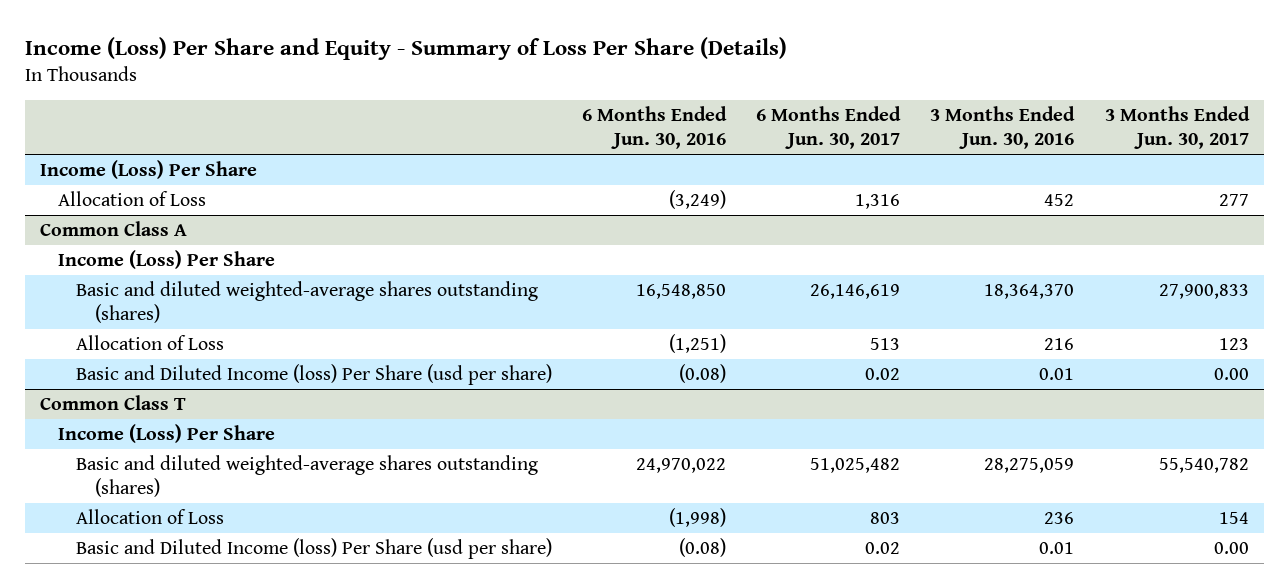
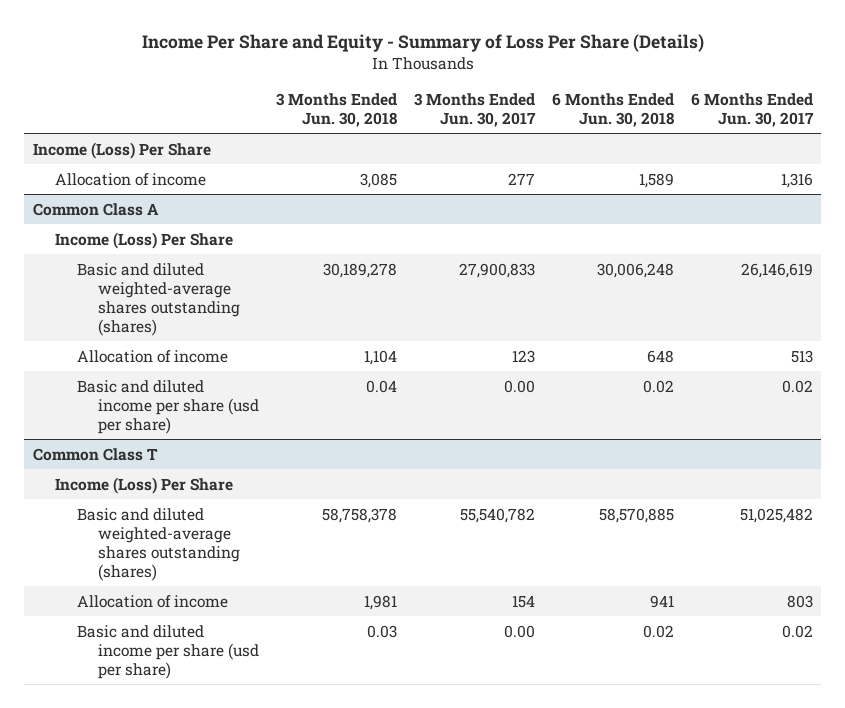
[24,36,787,60] Income (Loss) Per Share and Equity - Summary of Loss Per Share (Details) -> [141,34,704,53] Income Per Share and Equity - Summary of Loss Per Share (Details)
[582,106,728,150] 6 Months Ended Jun. 30, 2016 -> none
[930,106,1076,150] 3 Months Ended Jun. 30, 2016 -> none
none -> [276,92,398,127] 3 Months Ended Jun. 30, 2018
none -> [551,92,674,127] 6 Months Ended Jun. 30, 2018
[57,191,206,207] Allocation of Loss -> [54,172,206,186] Allocation of income
[76,335,225,351] Allocation of Loss -> [76,349,228,363] Allocation of income
[76,364,553,386] Basic and Diluted Income (loss) Per Share (usd per share) -> [76,379,260,434] Basic and diluted income per share (usd per share)
[76,509,225,525] Allocation of Loss -> [76,594,228,608] Allocation of income
[76,538,553,560] Basic and Diluted Income (loss) Per Share (usd per share) -> [76,624,260,679] Basic and diluted income per share (usd per share)

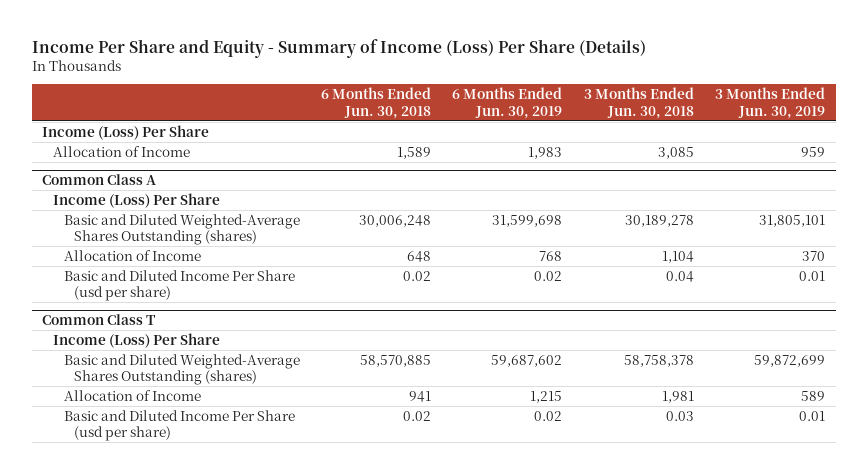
[141,34,704,53] Income Per Share and Equity - Summary of Loss Per Share (Details) -> [31,38,646,58] Income Per Share and Equity - Summary of Income (Loss) Per Share (Details)
[414,92,537,127] 3 Months Ended Jun. 30, 2017 -> none
[690,92,814,127] 6 Months Ended Jun. 30, 2017 -> none
none -> [452,87,563,119] 6 Months Ended Jun. 30, 2019
none -> [714,87,825,119] 3 Months Ended Jun. 30, 2019
[54,172,206,186] Allocation of income -> [52,146,190,158] Allocation of Income
[76,262,241,336] Basic and diluted weighted-average shares outstanding (shares) -> [63,214,300,246] Basic and Diluted Weighted-Average Shares Outstanding (shares)
[76,349,228,363] Allocation of income -> [63,250,201,262] Allocation of Income
[76,379,260,434] Basic and diluted income per share (usd per share) -> [63,270,295,302] Basic and Diluted Income Per Share (usd per share)
[76,507,241,581] Basic and diluted weighted-average shares outstanding (shares) -> [63,354,300,386] Basic and Diluted Weighted-Average Shares Outstanding (shares)
[76,594,228,608] Allocation of income -> [63,390,201,402] Allocation of Income
[76,624,260,679] Basic and diluted income per share (usd per share) -> [63,410,295,442] Basic and Diluted Income Per Share (usd per share)

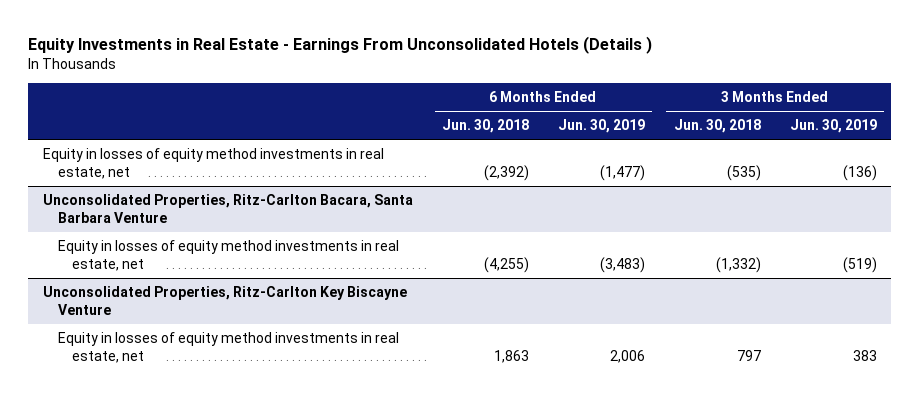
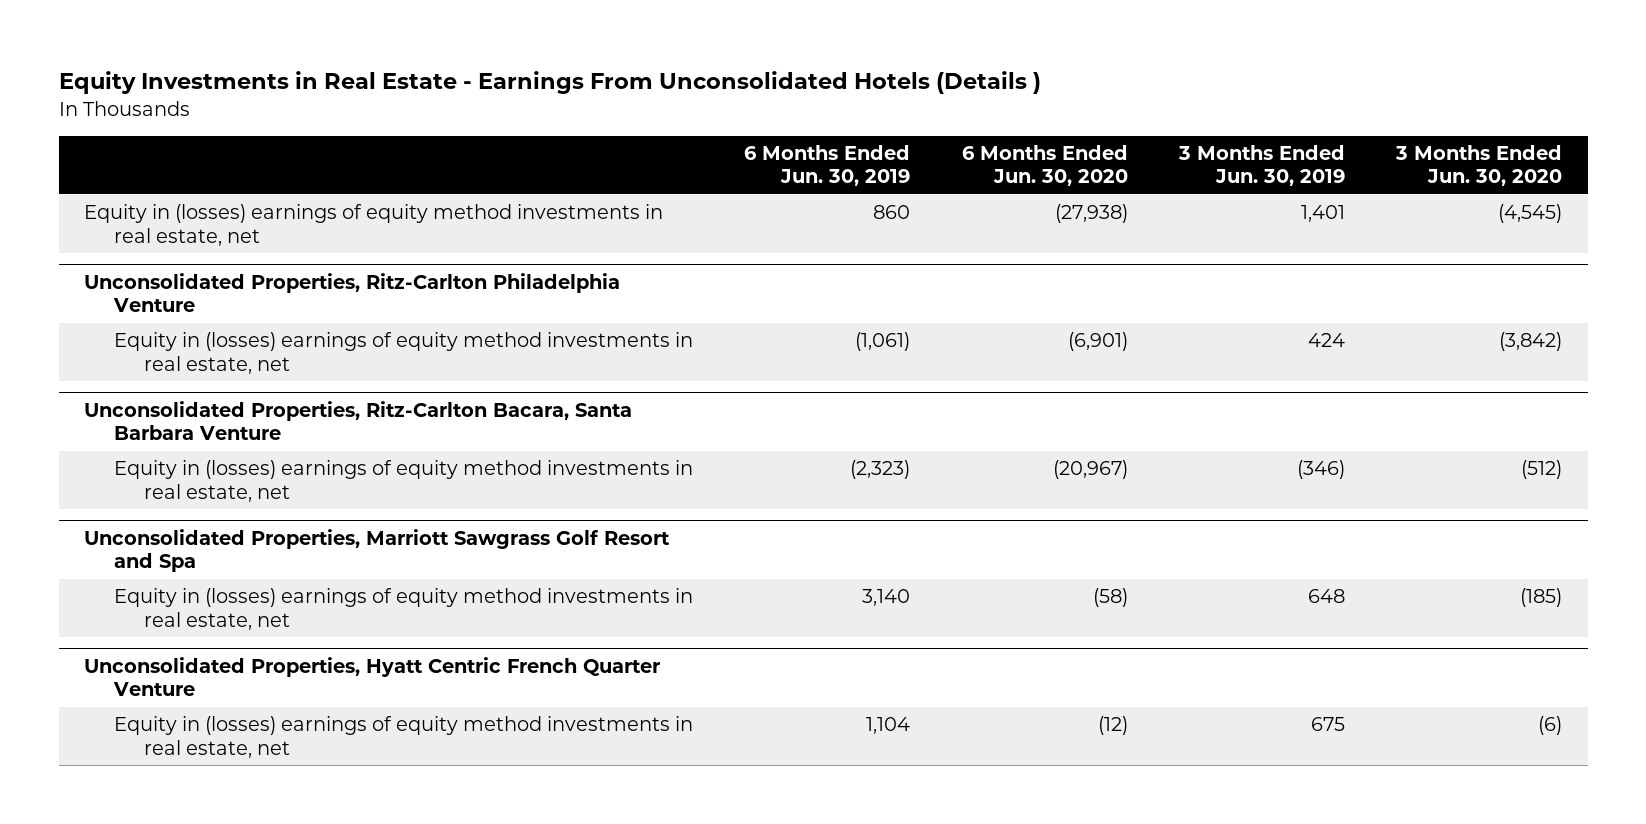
[441,119,529,134] Jun. 30, 2018 -> none
[673,119,761,134] Jun. 30, 2018 -> none
none -> [961,144,1128,187] 6 Months Ended Jun. 30, 2020
none -> [1395,144,1563,187] 3 Months Ended Jun. 30, 2020
[42,148,384,179] Equity in losses of equity method investments in real estate, net -> [84,204,664,246] Equity in (losses) earnings of equity method investments in real estate, net
[599,164,645,181] (1,477) -> [873,205,911,220] 860
[842,164,877,181] (136) -> [1300,205,1345,223] 1,401
none -> [84,273,621,313] Unconsolidated Properties, Ritz-Carlton Philadelphia Venture
none -> [114,332,694,374] Equity in (losses) earnings of equity method investments in real estate, net
[42,286,407,315] Unconsolidated Properties, Ritz-Carlton Key Biscayne Venture -> none
[57,240,399,271] Equity in losses of equity method investments in real estate, net -> [114,460,694,502] Equity in (losses) earnings of equity method investments in real estate, net
[599,256,645,273] (3,483) -> [850,460,911,480] (2,323)
[842,256,877,273] (519) -> [1296,460,1345,480] (346)
none -> [84,529,671,573] Unconsolidated Properties, Marriott Sawgrass Golf Resort and Spa
[57,332,399,363] Equity in losses of equity method investments in real estate, net -> [114,588,694,630] Equity in (losses) earnings of equity method investments in real estate, net
[609,349,645,363] 2,006 -> [862,589,911,607] 3,140
[852,349,877,361] 383 -> [1307,589,1345,604] 648
none -> [84,657,661,697] Unconsolidated Properties, Hyatt Centric French Quarter Venture
none -> [114,716,694,758] Equity in (losses) earnings of equity method investments in real estate, net

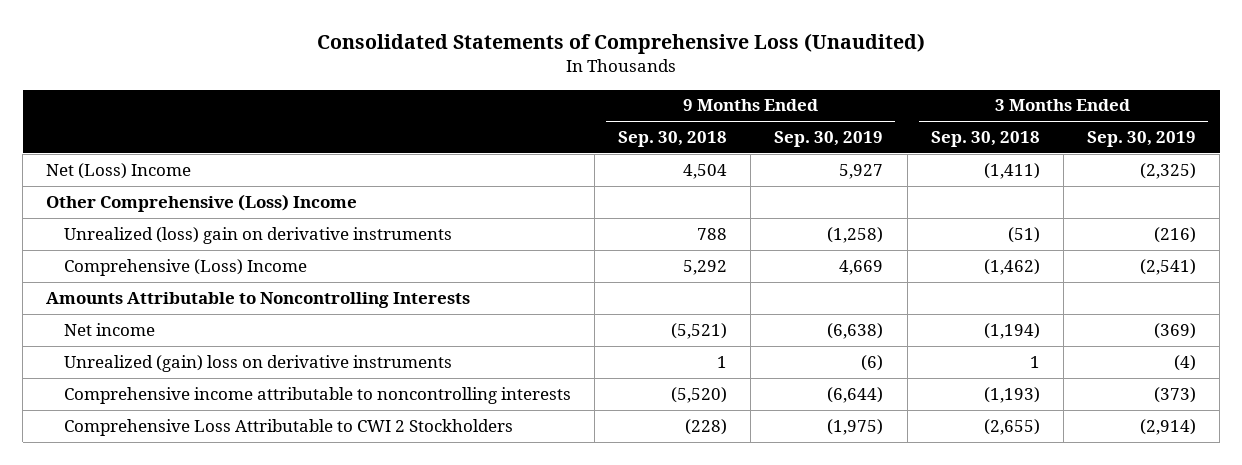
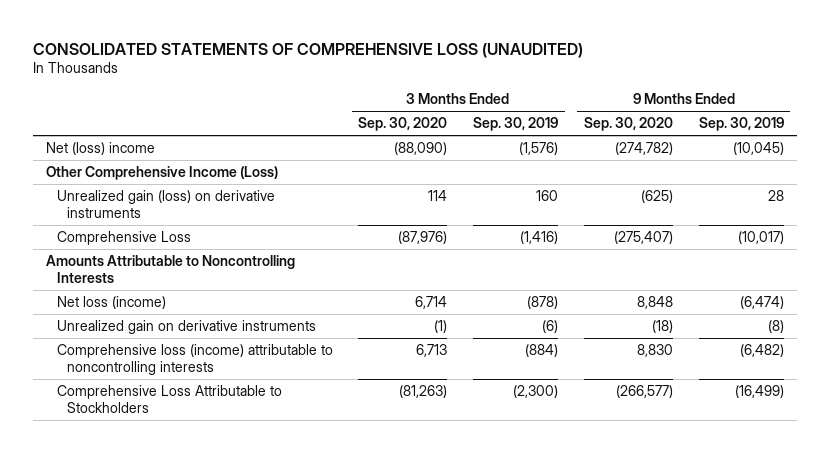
[317,33,926,55] Consolidated Statements of Comprehensive Loss (Unaudited) -> [33,42,584,58] CONSOLIDATED STATEMENTS OF COMPREHENSIVE LOSS (UNAUDITED)
[618,130,728,147] Sep. 30, 2018 -> none
[930,130,1040,147] Sep. 30, 2018 -> none
none -> [358,117,448,132] Sep. 30, 2020
none -> [583,117,673,132] Sep. 30, 2020
[46,162,192,179] Net (Loss) Income -> [46,142,156,156] Net (loss) income
[839,163,884,179] 5,927 -> [732,142,784,156] (10,045)
[1140,162,1197,179] (2,325) -> [519,142,559,156] (1,576)
[46,193,358,212] Other Comprehensive (Loss) Income -> [46,166,279,181] Other Comprehensive Income (Loss)
[63,226,452,244] Unrealized (loss) gain on derivative instruments -> [56,190,275,219] Unrealized gain (loss) on derivative instruments
[827,226,884,243] (1,258) -> [767,190,784,202] 28
[1154,226,1197,243] (216) -> [536,190,559,202] 160
[63,258,307,276] Comprehensive (Loss) Income -> [56,231,191,246] Comprehensive Loss
[839,259,884,275] 4,669 -> [737,231,784,245] (10,017)
[1140,258,1197,275] (2,541) -> [520,231,559,245] (1,416)
[63,322,155,336] Net income -> [56,296,166,310] Net loss (income)
[827,322,884,339] (6,638) -> [739,296,784,310] (6,474)
[1154,322,1197,339] (369) -> [527,296,559,310] (878)
[63,354,452,372] Unrealized (gain) loss on derivative instruments -> [56,320,316,335] Unrealized gain on derivative instruments
[861,354,884,371] (6) -> [767,320,784,334] (8)
[1174,354,1197,371] (4) -> [542,320,559,334] (6)
[63,386,571,404] Comprehensive income attributable to noncontrolling interests -> [56,344,333,376] Comprehensive loss (income) attributable to noncontrolling interests
[827,386,884,403] (6,644) -> [739,344,784,358] (6,482)
[1154,386,1197,403] (373) -> [525,344,559,358] (884)
[63,418,513,436] Comprehensive Loss Attributable to CWI 2 Stockholders -> [56,385,282,414] Comprehensive Loss Attributable to Stockholders
[827,418,884,435] (1,975) -> [734,385,784,399] (16,499)
[1140,418,1197,435] (2,914) -> [513,385,559,399] (2,300)

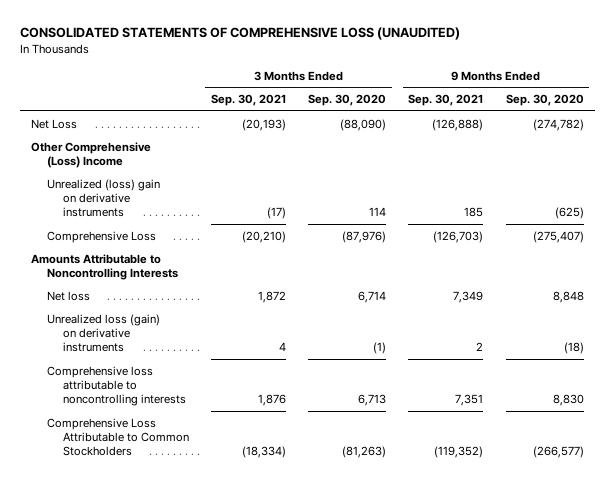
[473,117,559,132] Sep. 30, 2019 -> none
[698,117,784,132] Sep. 30, 2019 -> none
none -> [210,94,286,107] Sep. 30, 2021
none -> [408,94,484,107] Sep. 30, 2021
[46,142,156,156] Net (loss) income -> [30,118,77,129] Net Loss
[46,166,279,181] Other Comprehensive Income (Loss) -> [30,141,151,168] Other Comprehensive (Loss) Income
[56,190,275,219] Unrealized gain (loss) on derivative instruments -> [46,178,160,218] Unrealized (loss) gain on derivative instruments
[56,296,166,310] Net loss (income) -> [46,290,90,301] Net loss
[56,320,316,335] Unrealized gain on derivative instruments -> [46,313,160,353] Unrealized loss (gain) on derivative instruments
[56,344,333,376] Comprehensive loss (income) attributable to noncontrolling interests -> [46,365,186,407] Comprehensive loss attributable to noncontrolling interests
[56,385,282,414] Comprehensive Loss Attributable to Stockholders -> [46,417,189,457] Comprehensive Loss Attributable to Common Stockholders

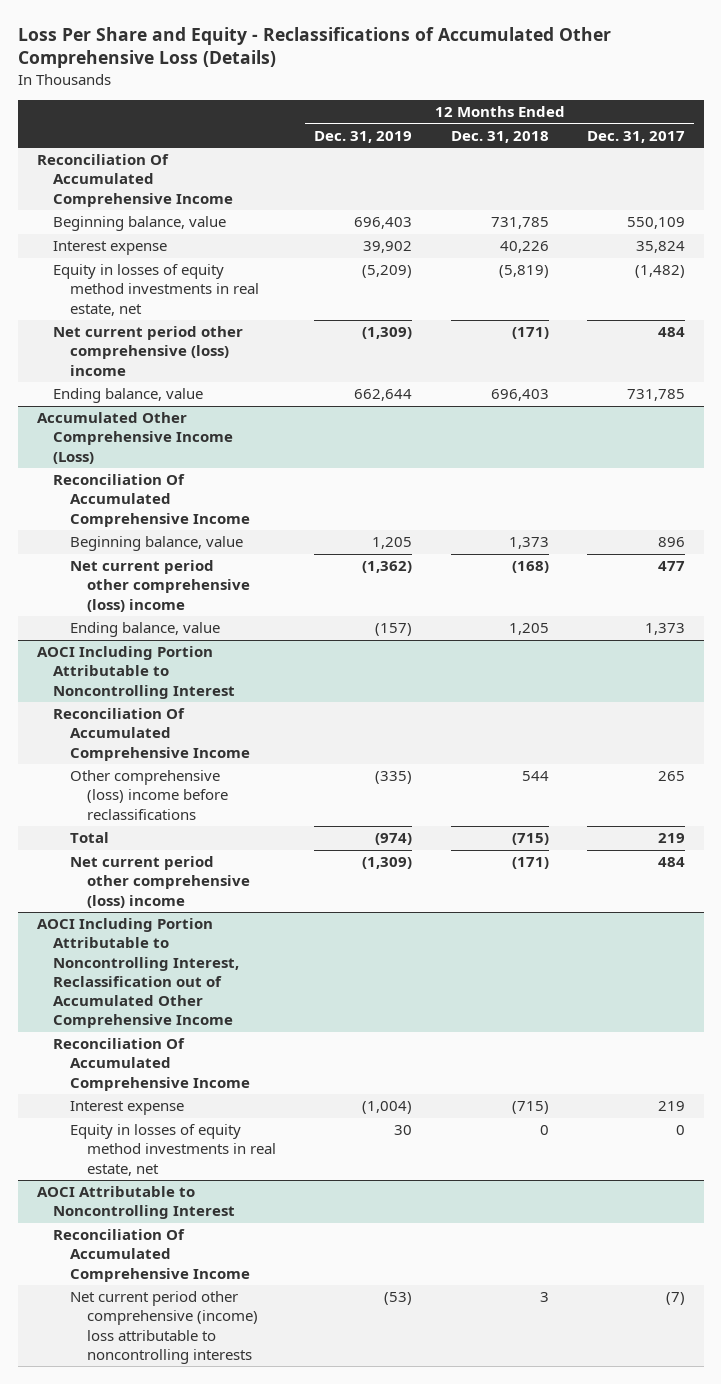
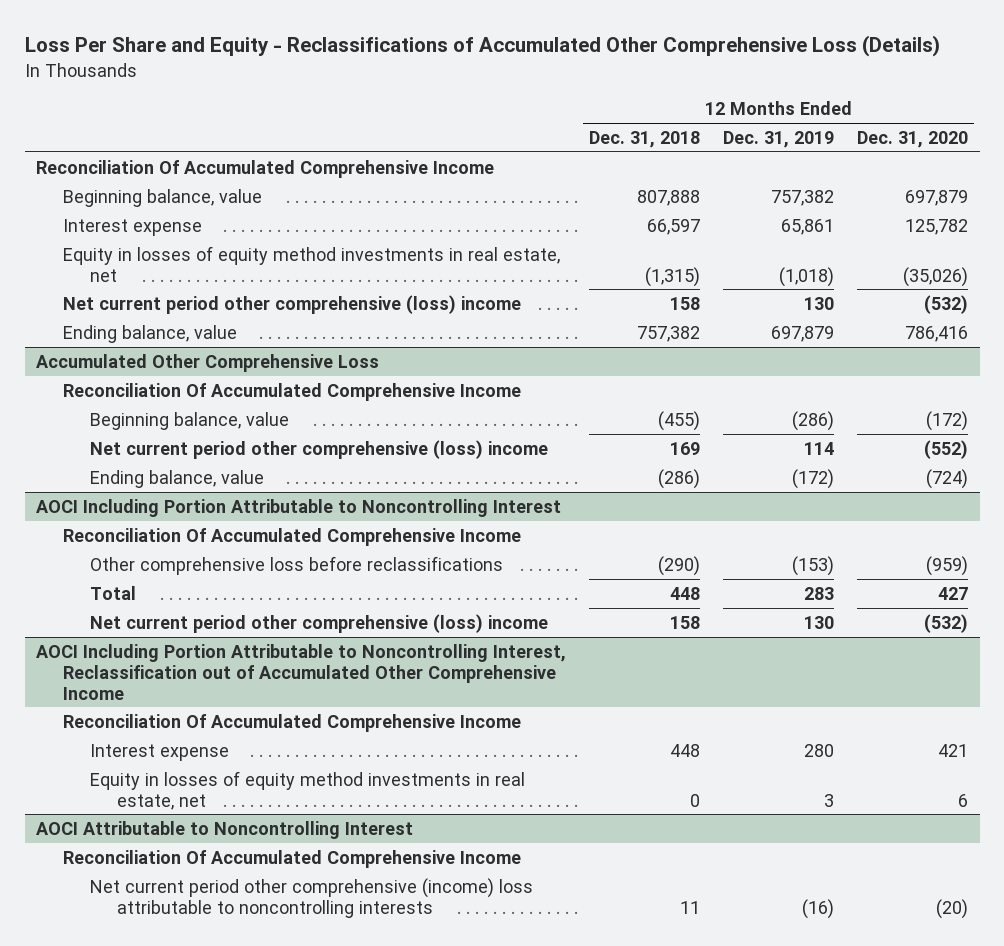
[586,130,685,143] Dec. 31, 2017 -> none
none -> [857,130,969,148] Dec. 31, 2020
[354,217,413,230] 696,403 -> [771,189,835,206] 757,382
[490,217,549,230] 731,785 -> [637,189,701,206] 807,888
[363,241,413,254] 39,902 -> [781,218,835,235] 65,861
[499,241,549,254] 40,226 -> [647,218,701,235] 66,597
[362,265,413,279] (5,209) -> [779,266,835,287] (1,018)
[498,265,549,279] (5,819) -> [645,266,701,287] (1,315)
[362,327,413,340] (1,309) -> [804,296,835,310] 130
[511,327,549,340] (171) -> [670,296,701,310] 158
[354,389,413,402] 662,644 -> [771,325,835,342] 697,879
[490,389,549,402] 696,403 -> [637,325,701,342] 757,382
[36,412,234,464] Accumulated Other Comprehensive Income (Loss) -> [36,353,380,372] Accumulated Other Comprehensive Loss
[372,537,413,550] 1,205 -> [792,410,835,431] (286)
[508,537,549,550] 1,373 -> [658,410,701,431] (455)
[362,561,413,574] (1,362) -> [804,441,835,455] 114
[511,561,549,574] (168) -> [670,441,701,455] 169
[375,623,413,637] (157) -> [792,468,835,489] (172)
[508,623,549,636] 1,205 -> [658,468,701,489] (286)
[70,770,229,820] Other comprehensive (loss) income before reclassifications -> [90,555,504,575] Other comprehensive loss before reclassifications
[375,771,413,785] (335) -> [792,555,835,576] (153)
[521,771,549,782] 544 -> [658,555,701,576] (290)
[375,833,413,846] (974) -> [804,586,835,600] 283
[511,833,549,846] (715) -> [670,586,701,600] 448
[362,857,413,870] (1,309) -> [804,615,835,629] 130
[511,857,549,870] (171) -> [670,615,701,629] 158
[362,1101,413,1115] (1,004) -> [804,743,835,757] 280
[511,1101,549,1115] (715) -> [670,743,701,757] 448
[394,1125,413,1136] 30 -> [824,793,835,807] 3
[384,1292,413,1306] (53) -> [802,898,835,919] (16)
[539,1292,549,1303] 3 -> [680,900,701,914] 11

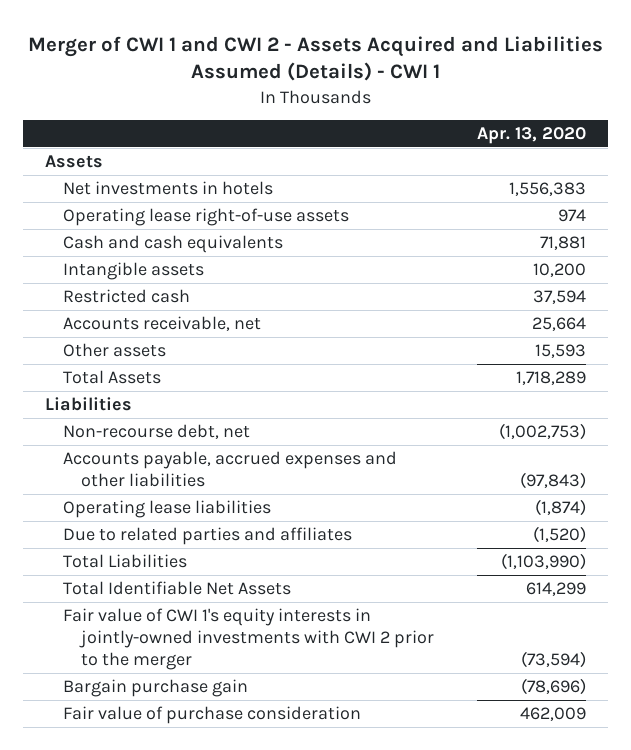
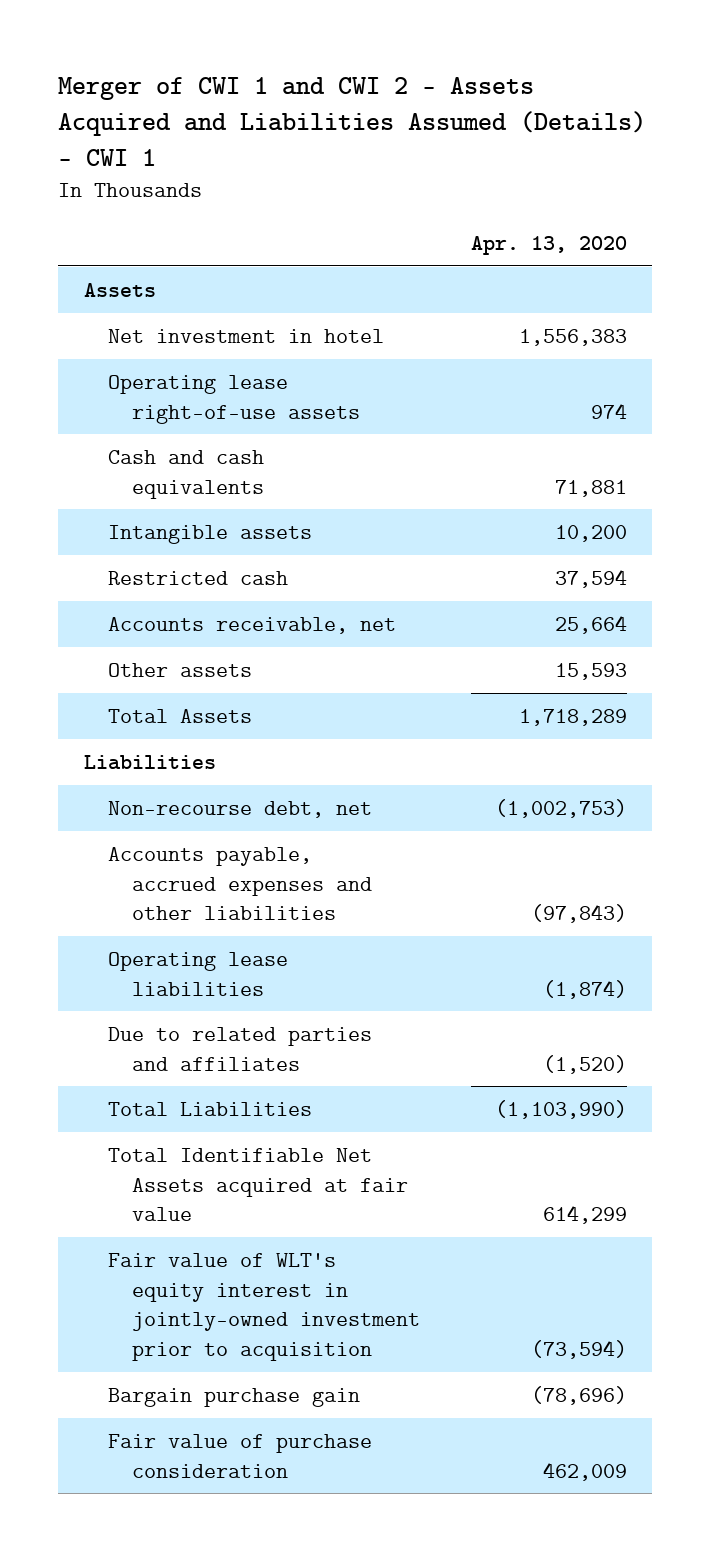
[62,180,273,195] Net investments in hotels -> [107,328,384,343] Net investment in hotel
[62,580,291,595] Total Identifiable Net Assets -> [107,1147,409,1222] Total Identifiable Net Assets acquired at fair value
[62,607,434,670] Fair value of CWI 1's equity interests in jointly-owned investments with CWI 2 prior to the merger -> [107,1252,421,1361] Fair value of WLT's equity interest in jointly-owned investment prior to acquisition

